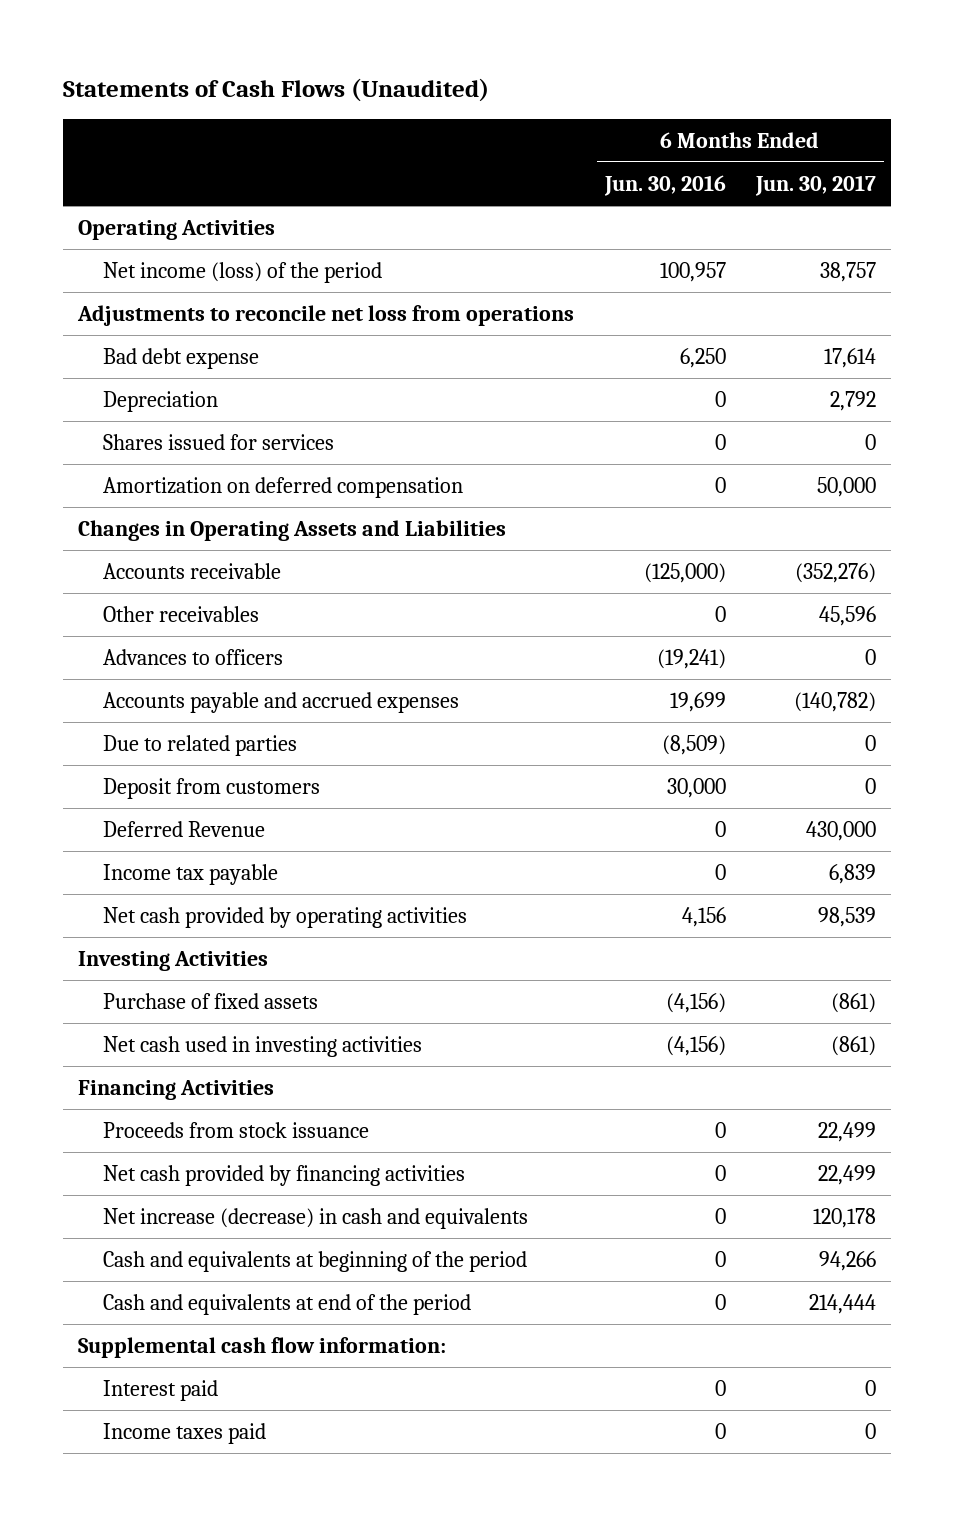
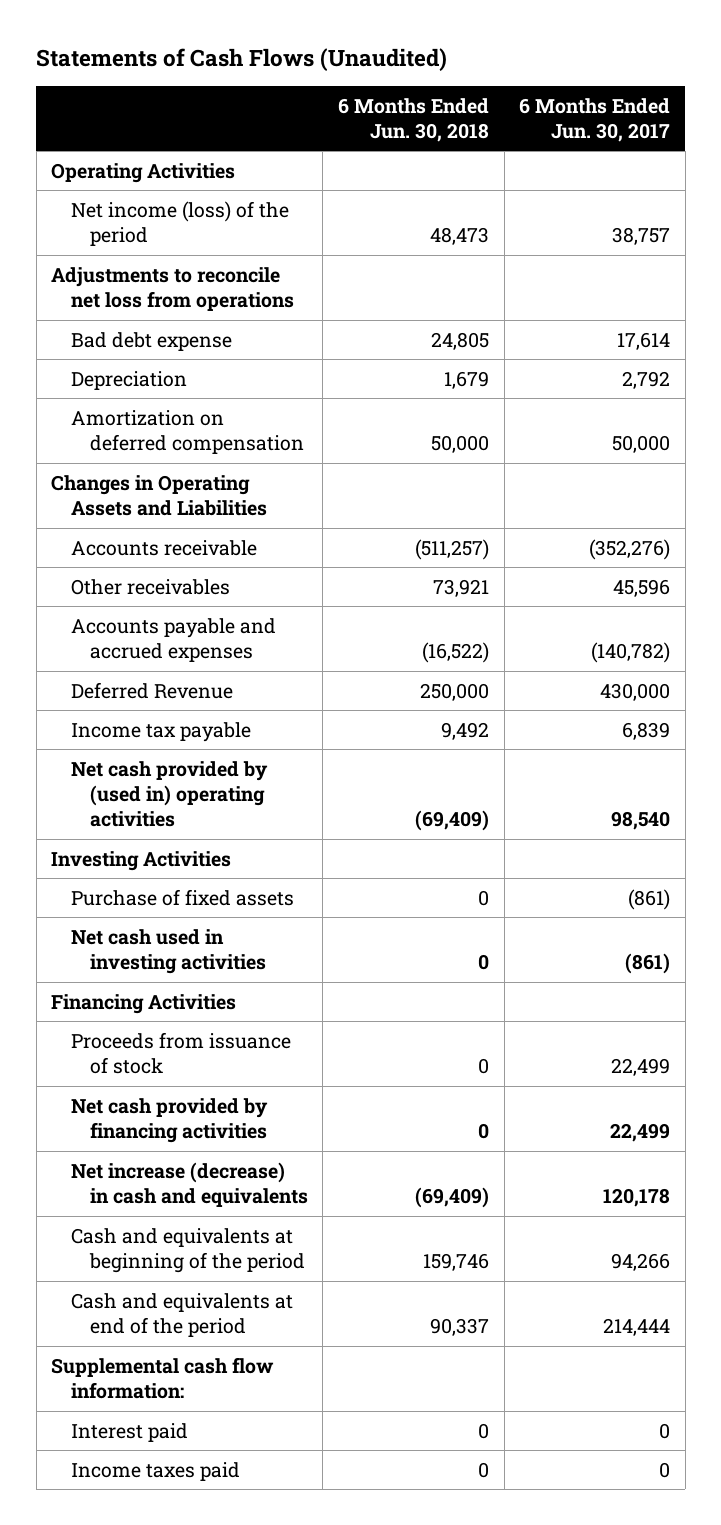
[603,174,726,196] Jun. 30, 2016 -> none
none -> [338,97,490,142] 6 Months Ended Jun. 30, 2018
[102,434,334,451] Shares issued for services -> none
[102,649,283,666] Advances to officers -> none
[102,735,297,757] Due to related parties -> none
[102,778,320,800] Deposit from customers -> none
[102,907,467,929] Net cash provided by operating activities -> [70,760,268,827] Net cash provided by (used in) operating activities
[818,907,877,928] 98,539 -> [611,810,671,830] 98,540
[102,1122,369,1139] Proceeds from stock issuance -> [70,1031,291,1074] Proceeds from issuance of stock

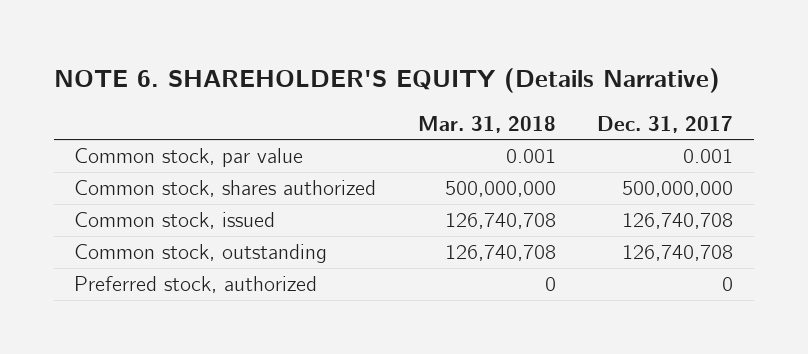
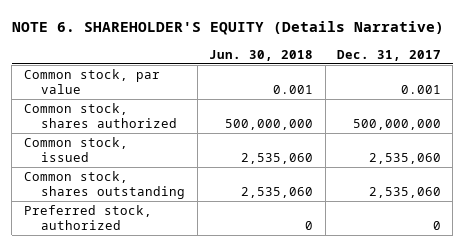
[417,115,556,133] Mar. 31, 2018 -> none
none -> [209,49,314,61] Jun. 30, 2018
[622,213,734,230] 126,740,708 -> [369,153,442,165] 2,535,060
[74,244,328,264] Common stock, outstanding -> [23,171,186,200] Common stock, shares outstanding
[622,245,734,262] 126,740,708 -> [369,187,442,199] 2,535,060

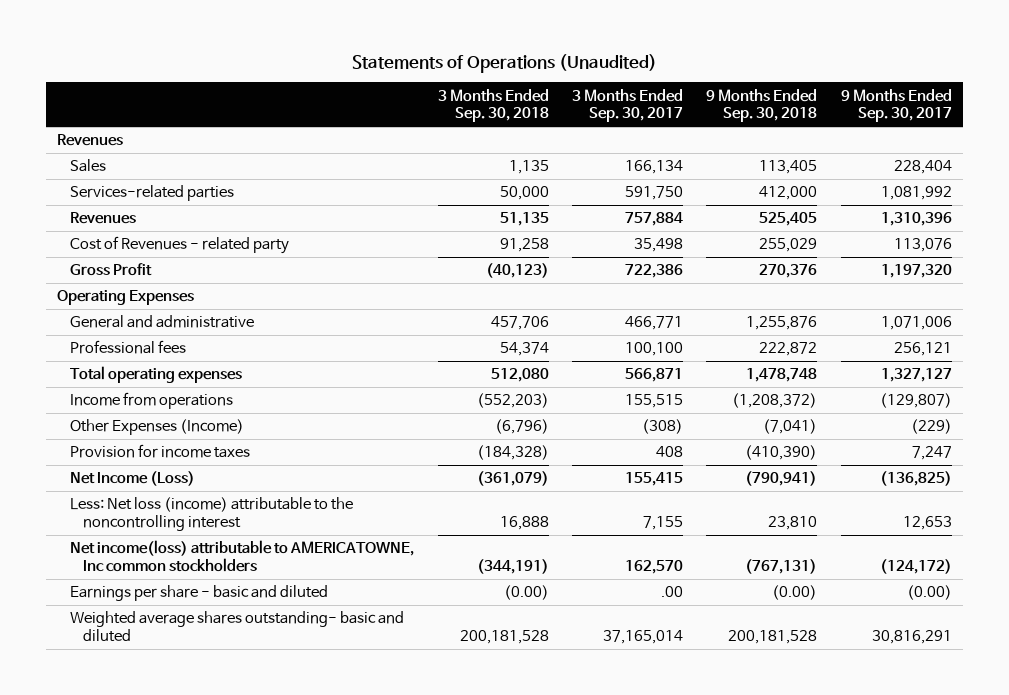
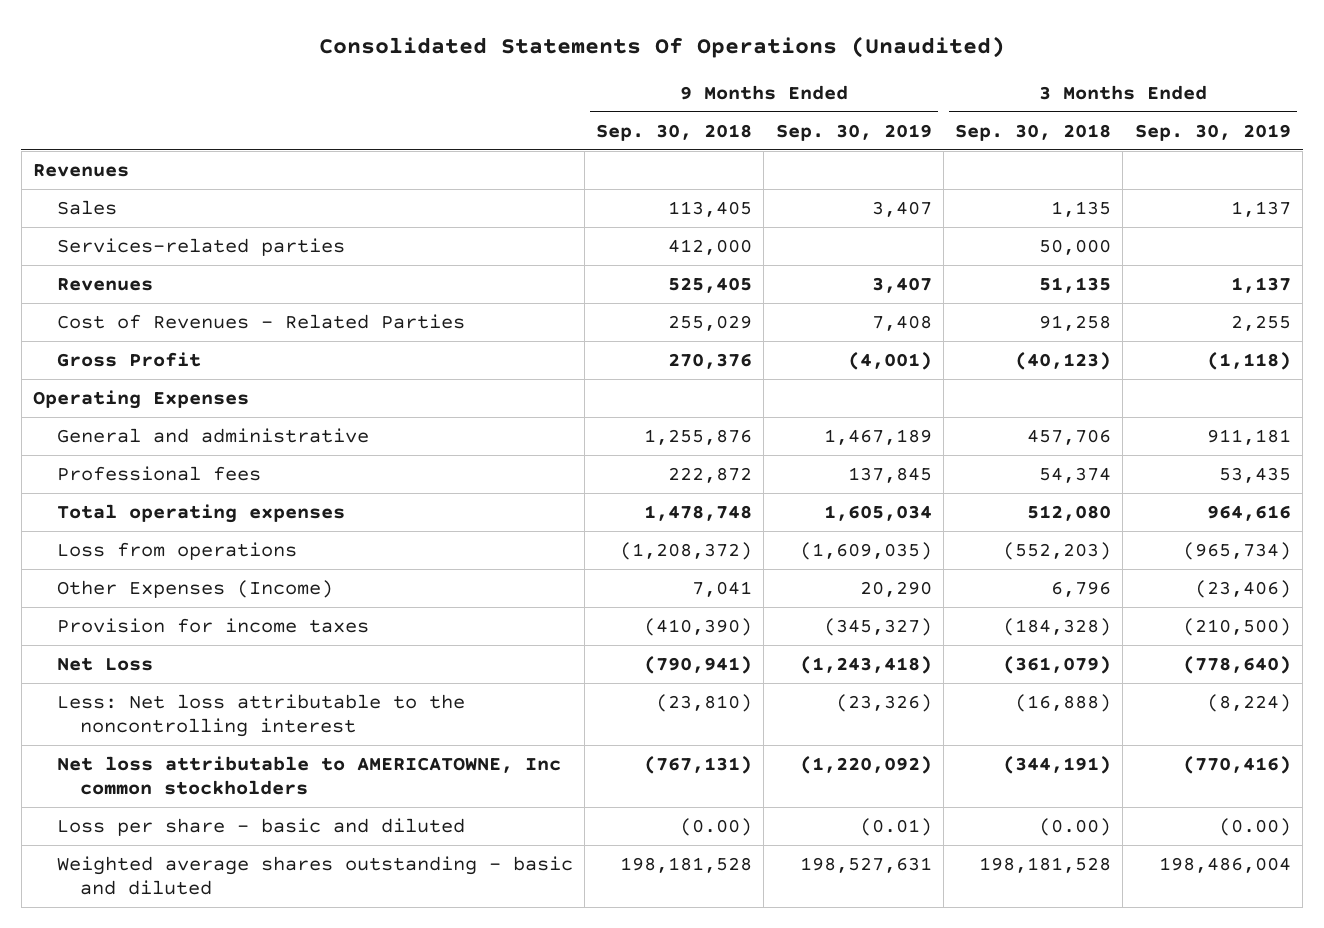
[351,53,657,73] Statements of Operations (Unaudited) -> [318,36,1005,59] Consolidated Statements Of Operations (Unaudited)
[572,88,684,123] 3 Months Ended Sep. 30, 2017 -> none
[840,88,952,123] 9 Months Ended Sep. 30, 2017 -> none
none -> [775,123,932,141] Sep. 30, 2019
none -> [1134,123,1291,141] Sep. 30, 2019
[70,236,290,255] Cost of Revenues - related party -> [56,314,465,330] Cost of Revenues - Related Parties
[70,392,234,410] Income from operations -> [56,542,297,561] Loss from operations
[494,419,549,435] (6,796) -> [1051,581,1112,598] 6,796
[763,419,818,435] (7,041) -> [692,581,753,598] 7,041
[70,471,196,487] Net Income (Loss) -> [56,657,153,672] Net Loss
[70,497,354,531] Less: Net loss (income) attributable to the noncontrolling interest -> [56,694,465,738] Less: Net loss attributable to the noncontrolling interest
[499,515,549,530] 16,888 -> [1015,694,1112,713] (16,888)
[768,515,818,530] 23,810 -> [656,694,753,713] (23,810)
[70,540,415,572] Net income(loss) attributable to AMERICATOWNE, Inc common stockholders -> [56,756,561,796] Net loss attributable to AMERICATOWNE, Inc common stockholders
[70,585,329,602] Earnings per share - basic and diluted -> [56,818,465,837] Loss per share - basic and diluted
[70,611,405,642] Weighted average shares outstanding- basic and diluted -> [56,856,573,896] Weighted average shares outstanding - basic and diluted
[459,629,549,644] 200,181,528 -> [979,857,1112,874] 198,181,528
[728,629,818,644] 200,181,528 -> [620,857,753,874] 198,181,528

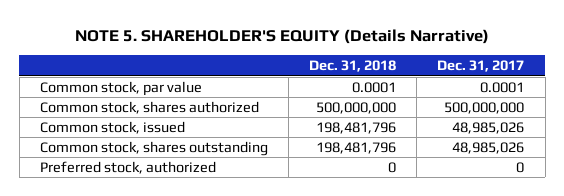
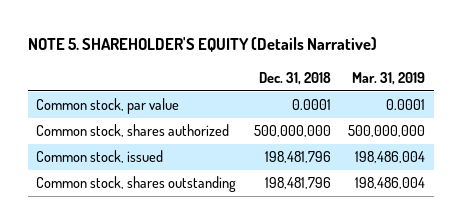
[437,60,525,73] Dec. 31, 2017 -> none
none -> [352,71,426,85] Mar. 31, 2019
[39,160,216,174] Preferred stock, authorized -> none

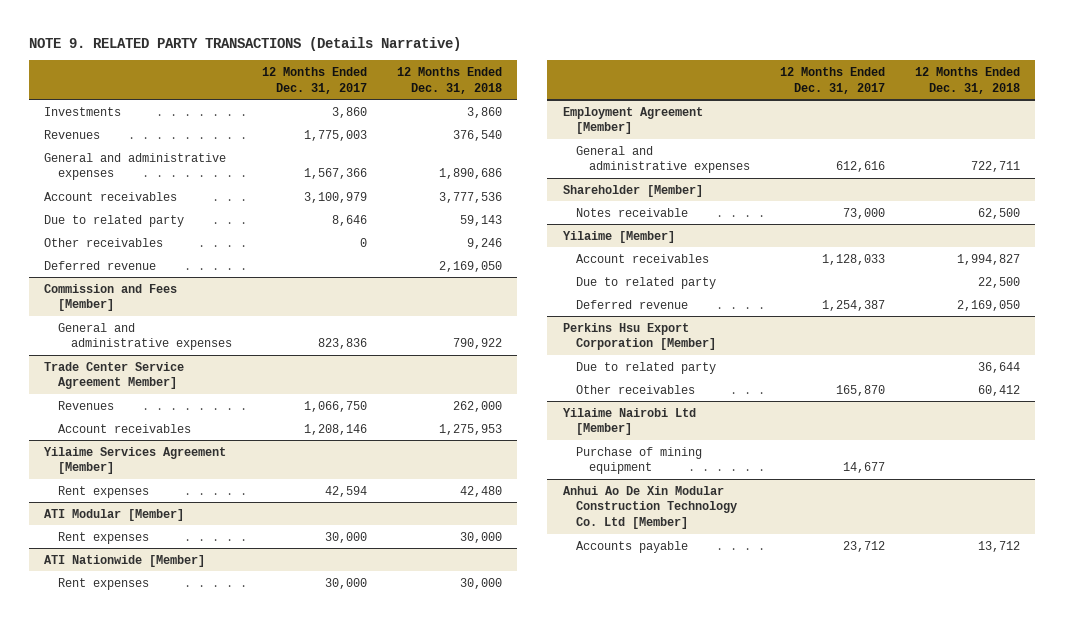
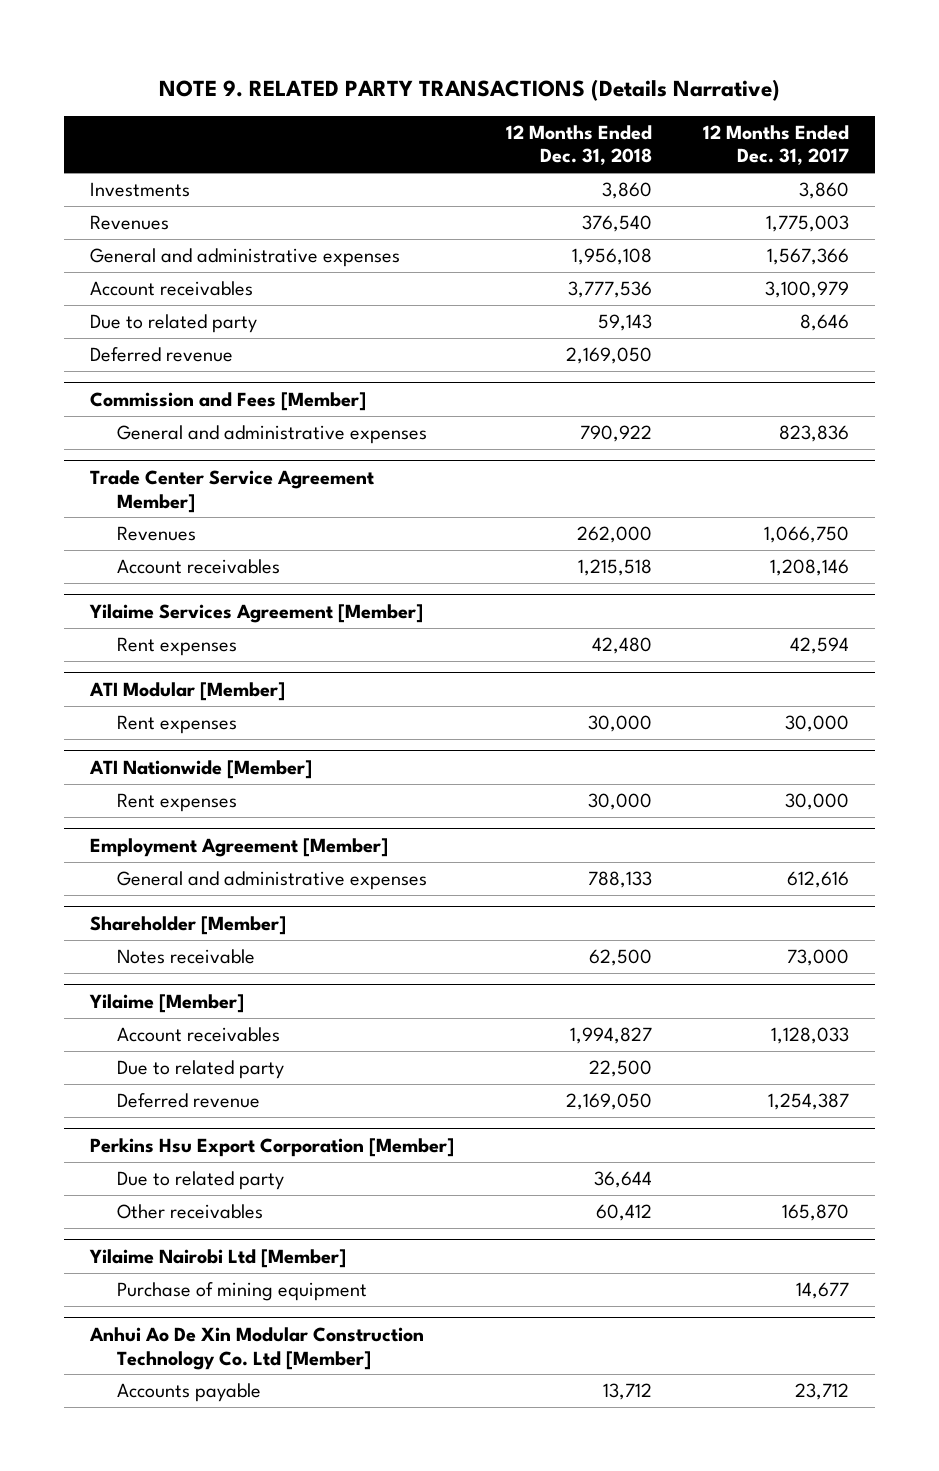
[439,168,503,180] 1,890,686 -> [571,248,652,266] 1,956,108
[44,237,164,247] Other receivables -> none
[439,423,503,435] 1,275,953 -> [577,559,652,577] 1,215,518
[971,161,1021,173] 722,711 -> [587,871,652,889] 788,133

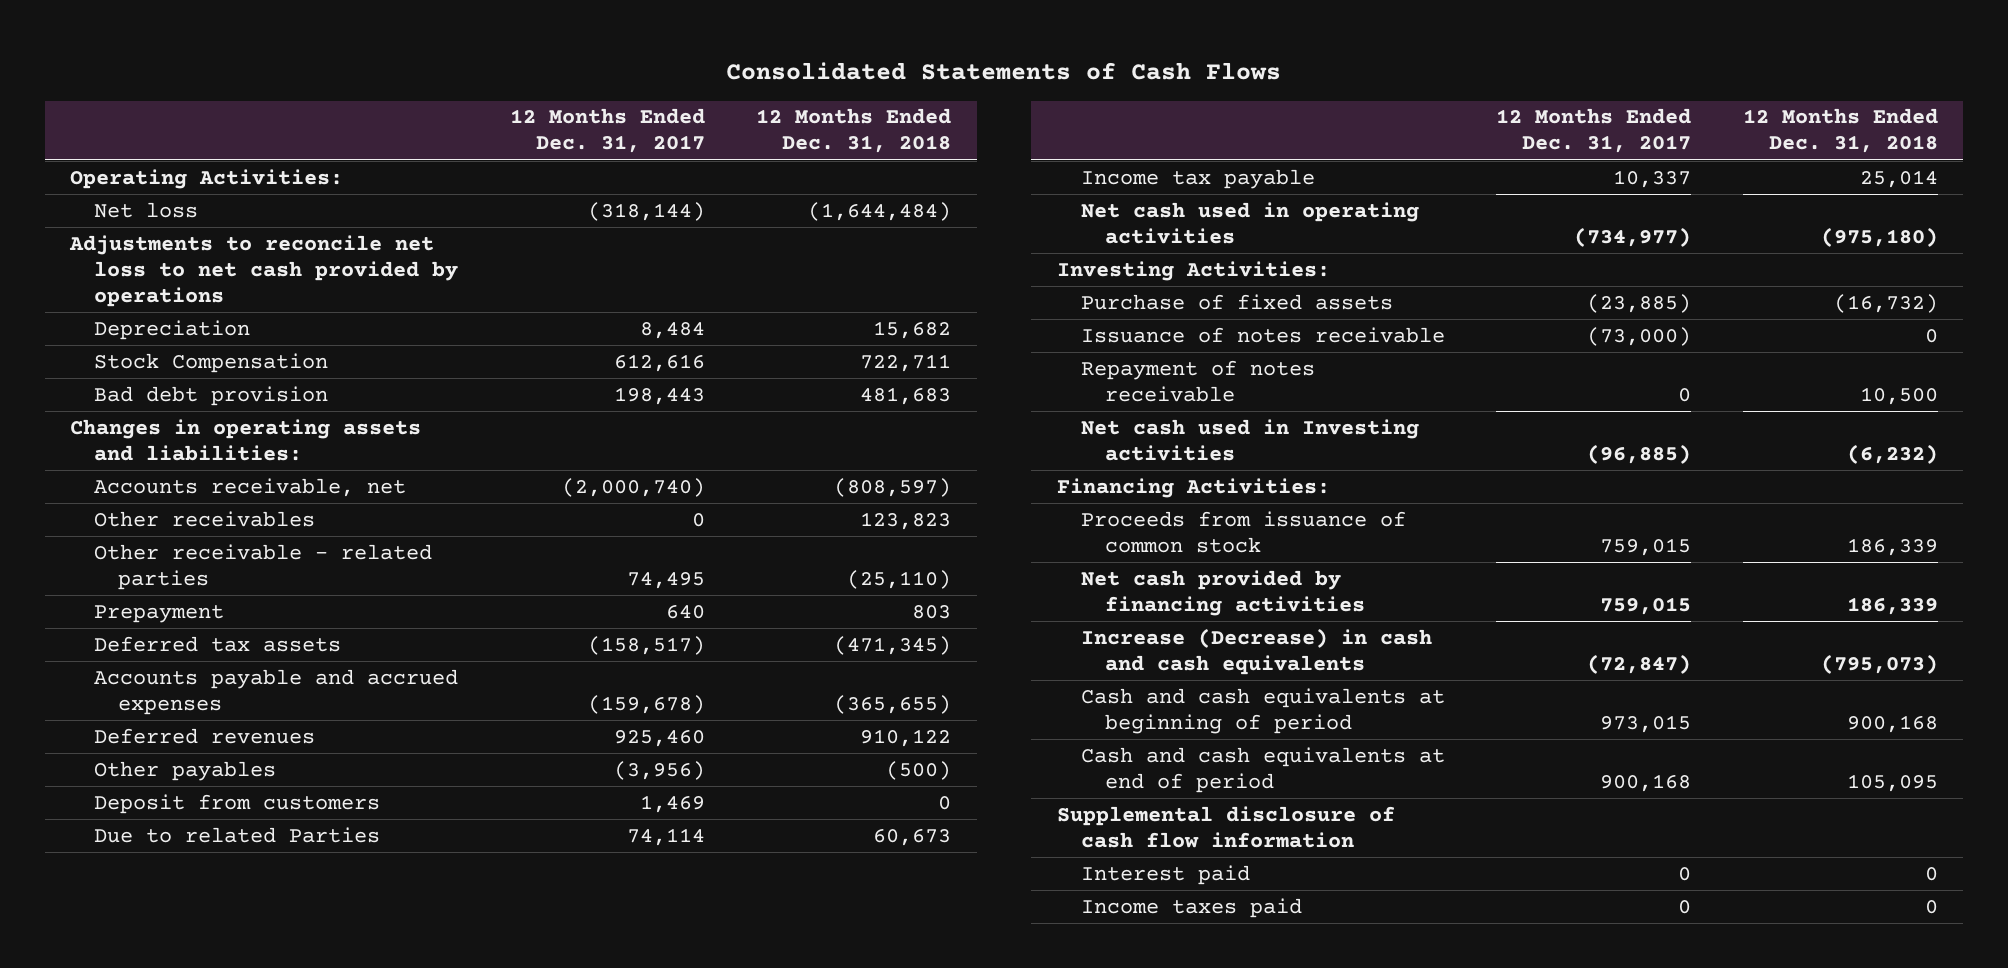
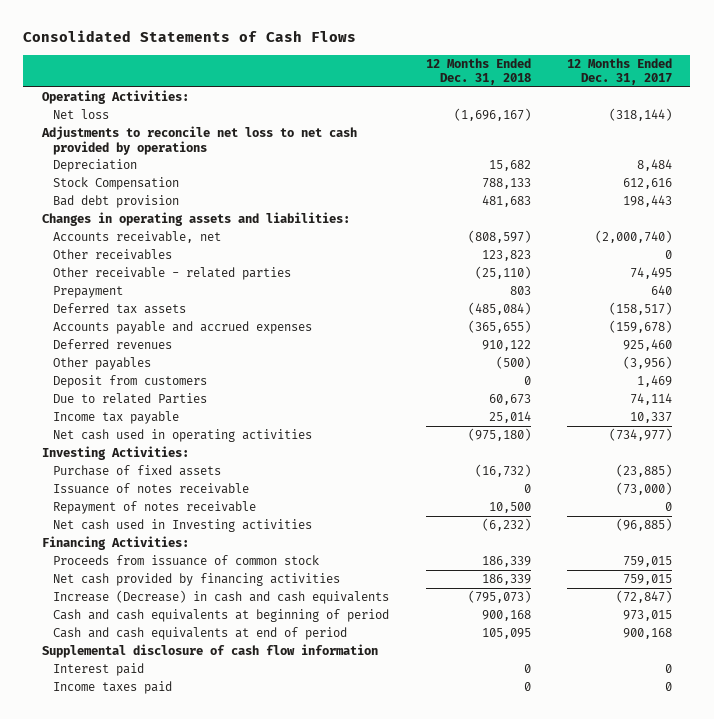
[807,201,951,221] (1,644,484) -> [453,108,531,122] (1,696,167)
[859,353,951,372] 722,711 -> [481,178,531,190] 788,133
[833,635,951,655] (471,345) -> [467,302,531,316] (485,084)

